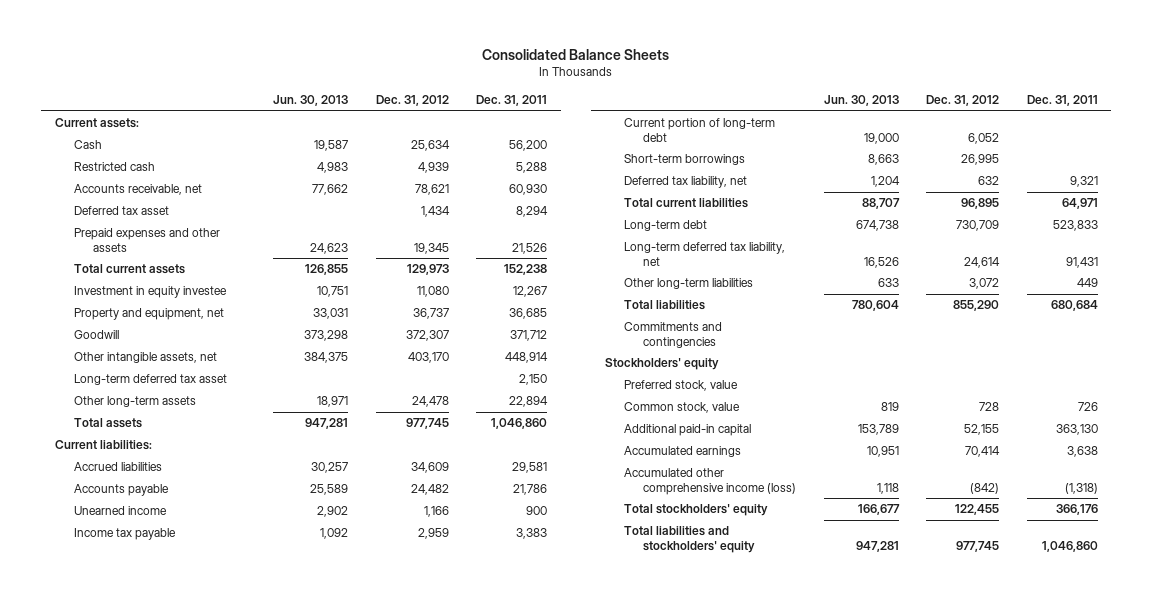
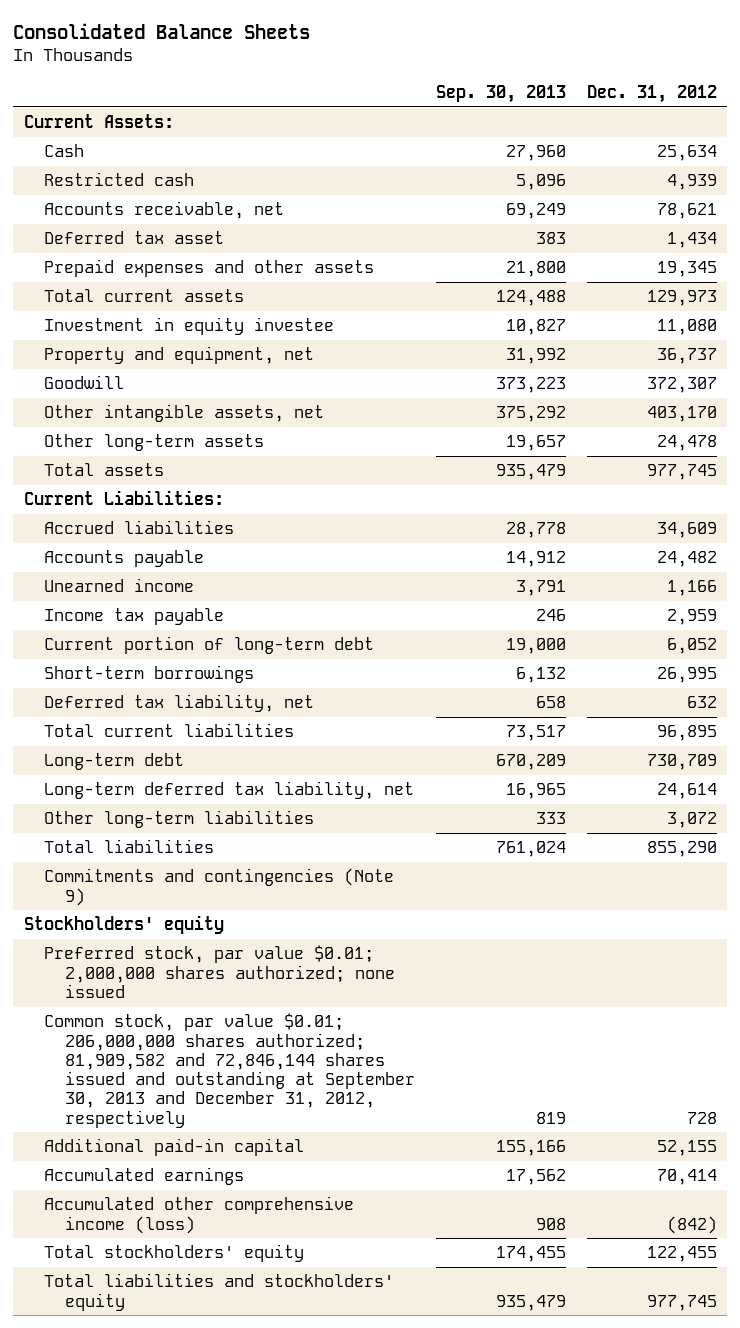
[273,94,349,106] Jun. 30, 2013 -> none
[476,94,548,106] Dec. 31, 2011 -> none
none -> [435,84,566,103] Sep. 30, 2013
[54,118,139,129] Current assets: -> [23,114,174,129] Current Assets:
[73,374,227,386] Long-term deferred tax asset -> none
[54,440,152,451] Current liabilities: -> [23,490,224,506] Current Liabilities:
[624,322,723,348] Commitments and contingencies -> [44,868,395,906] Commitments and contingencies (Note 9)
[624,380,739,392] Preferred stock, value -> [44,945,395,998] Preferred stock, par value $0.01; 2,000,000 shares authorized; none issued
[624,402,741,414] Common stock, value -> [44,1013,415,1128] Common stock, par value $0.01; 206,000,000 shares authorized; 81,909,582 and 72,846,144 shares issued and outstanding at September 30, 2013 and December 31, 2012, respectively

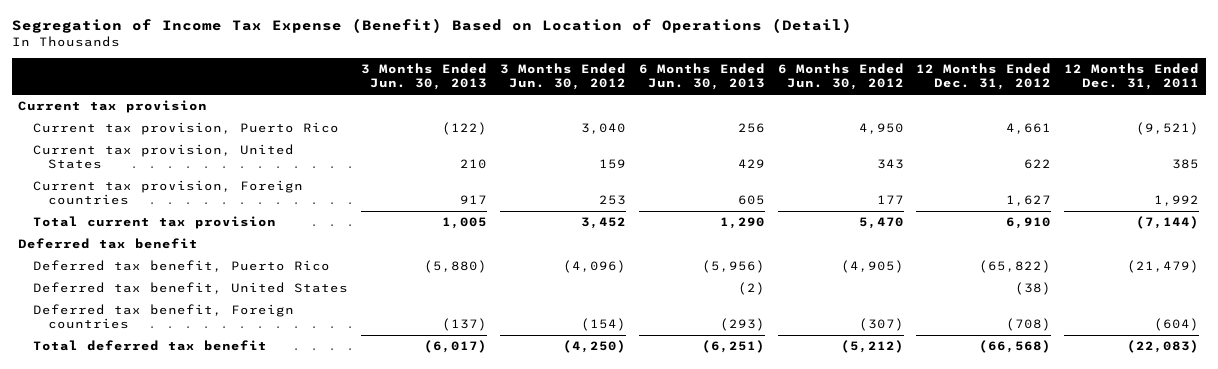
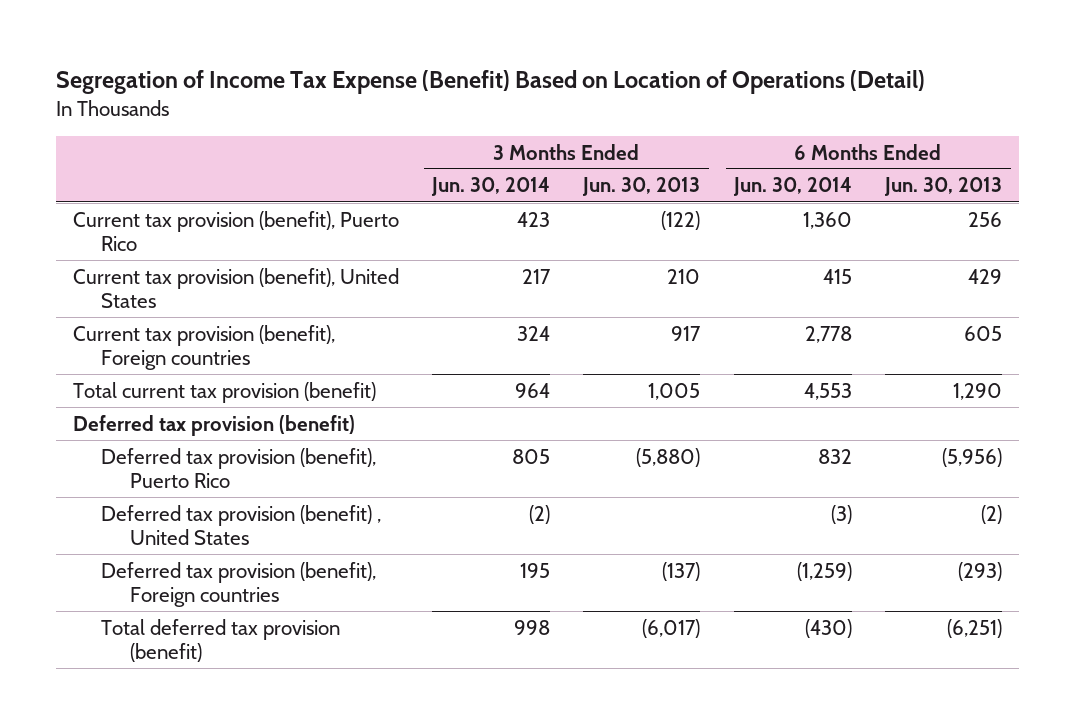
[499,63,626,91] 3 Months Ended Jun. 30, 2012 -> none
[777,63,904,91] 6 Months Ended Jun. 30, 2012 -> none
[916,63,1052,91] 12 Months Ended Dec. 31, 2012 -> none
[1064,63,1200,91] 12 Months Ended Dec. 31, 2011 -> none
none -> [431,177,551,197] Jun. 30, 2014
none -> [732,177,852,197] Jun. 30, 2014
[18,100,208,114] Current tax provision -> none
[33,122,340,136] Current tax provision, Puerto Rico -> [72,210,399,251] Current tax provision (benefit), Puerto Rico
[33,144,295,170] Current tax provision, United States -> [72,267,399,308] Current tax provision (benefit), United States
[33,180,304,206] Current tax provision, Foreign countries -> [72,324,335,370] Current tax provision (benefit), Foreign countries
[33,216,277,230] Total current tax provision -> [72,381,376,403] Total current tax provision (benefit)
[18,238,199,250] Deferred tax benefit -> [72,414,355,436] Deferred tax provision (benefit)
[33,260,331,273] Deferred tax benefit, Puerto Rico -> [101,447,377,488] Deferred tax provision (benefit), Puerto Rico
[33,282,349,295] Deferred tax benefit, United States -> [101,504,382,545] Deferred tax provision (benefit) , United States
[33,304,295,330] Deferred tax benefit, Foreign countries -> [101,561,377,607] Deferred tax provision (benefit), Foreign countries
[33,340,268,352] Total deferred tax benefit -> [101,618,341,662] Total deferred tax provision (benefit)

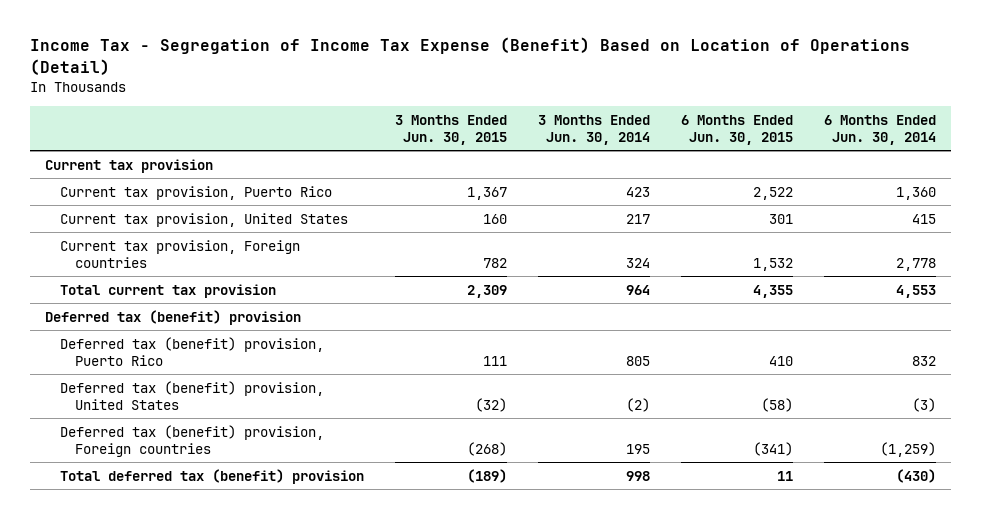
[56,69,926,94] Segregation of Income Tax Expense (Benefit) Based on Location of Operations (Detail) -> [29,37,910,76] Income Tax - Segregation of Income Tax Expense (Benefit) Based on Location of Operations (Detail)
[582,177,701,197] Jun. 30, 2013 -> none
[884,177,1003,197] Jun. 30, 2013 -> none
none -> [395,114,508,145] 3 Months Ended Jun. 30, 2015
none -> [680,114,793,145] 6 Months Ended Jun. 30, 2015
none -> [45,158,214,173] Current tax provision
[72,210,399,251] Current tax provision (benefit), Puerto Rico -> [60,185,333,200] Current tax provision, Puerto Rico
[72,267,399,308] Current tax provision (benefit), United States -> [60,212,349,227] Current tax provision, United States
[72,324,335,370] Current tax provision (benefit), Foreign countries -> [60,239,301,268] Current tax provision, Foreign countries
[72,381,376,403] Total current tax provision (benefit) -> [60,283,277,298] Total current tax provision
[72,414,355,436] Deferred tax provision (benefit) -> [45,309,302,325] Deferred tax (benefit) provision
[101,447,377,488] Deferred tax provision (benefit), Puerto Rico -> [60,336,325,366] Deferred tax (benefit) provision, Puerto Rico
[101,504,382,545] Deferred tax provision (benefit) , United States -> [60,380,325,410] Deferred tax (benefit) provision, United States
[101,561,377,607] Deferred tax provision (benefit), Foreign countries -> [60,424,325,457] Deferred tax (benefit) provision, Foreign countries
[101,618,341,662] Total deferred tax provision (benefit) -> [60,468,365,484] Total deferred tax (benefit) provision

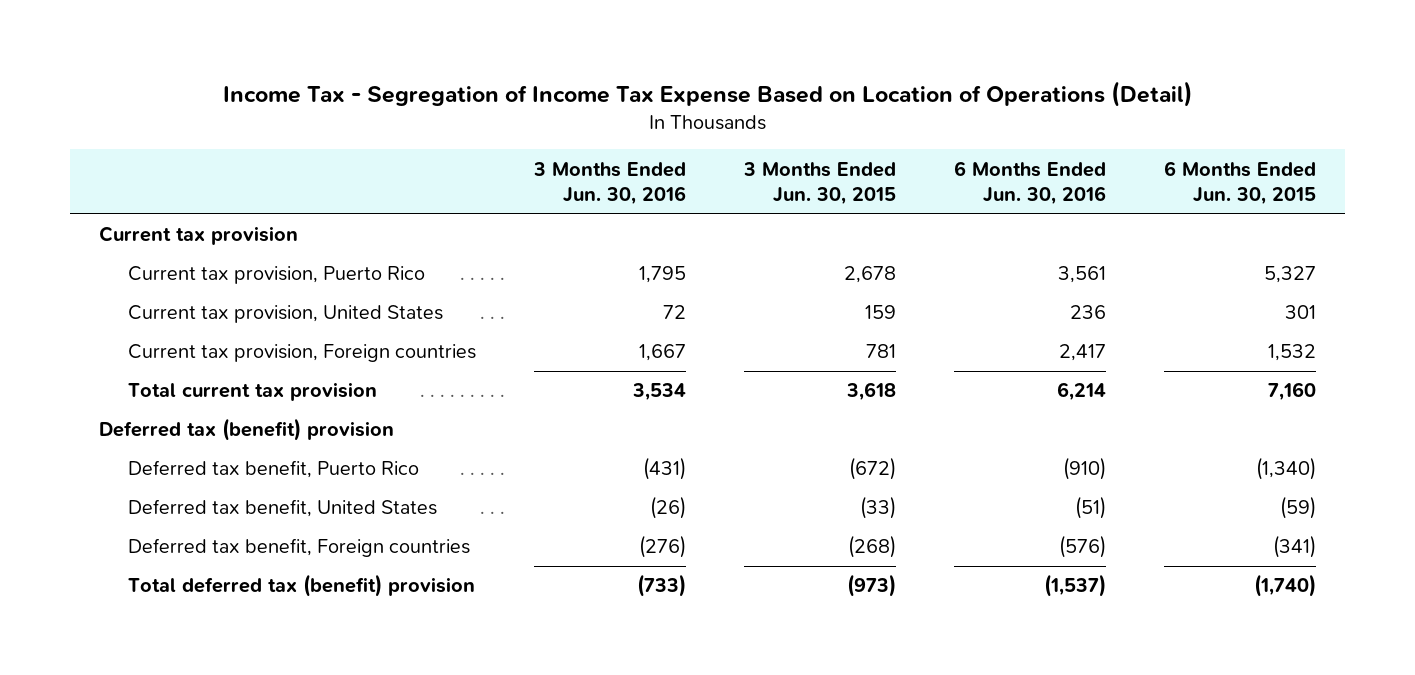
[29,37,910,76] Income Tax - Segregation of Income Tax Expense (Benefit) Based on Location of Operations (Detail) -> [222,80,1193,107] Income Tax - Segregation of Income Tax Expense Based on Location of Operations (Detail)
[537,114,650,145] 3 Months Ended Jun. 30, 2014 -> none
[823,114,936,145] 6 Months Ended Jun. 30, 2014 -> none
none -> [533,161,687,205] 3 Months Ended Jun. 30, 2016
none -> [953,160,1106,205] 6 Months Ended Jun. 30, 2016
[467,186,508,200] 1,367 -> [843,266,896,284] 2,678
[752,186,793,200] 2,522 -> [1263,266,1316,284] 5,327
[483,213,508,224] 160 -> [864,305,896,320] 159
[483,257,508,268] 782 -> [865,344,896,359] 781
[467,284,508,298] 2,309 -> [845,382,896,402] 3,618
[752,284,793,298] 4,355 -> [1267,382,1316,402] 7,160
[60,336,325,366] Deferred tax (benefit) provision, Puerto Rico -> [128,460,420,479] Deferred tax benefit, Puerto Rico
[483,355,508,366] 111 -> [848,457,896,481] (672)
[768,355,793,366] 410 -> [1255,457,1316,481] (1,340)
[60,380,325,410] Deferred tax (benefit) provision, United States -> [128,499,438,518] Deferred tax benefit, United States
[475,397,508,412] (32) -> [859,496,896,520] (33)
[760,397,793,412] (58) -> [1279,496,1316,520] (59)
[60,424,325,457] Deferred tax (benefit) provision, Foreign countries -> [128,538,471,558] Deferred tax benefit, Foreign countries
[467,468,508,483] (189) -> [846,574,896,598] (973)
[776,470,793,481] 11 -> [1253,574,1316,598] (1,740)

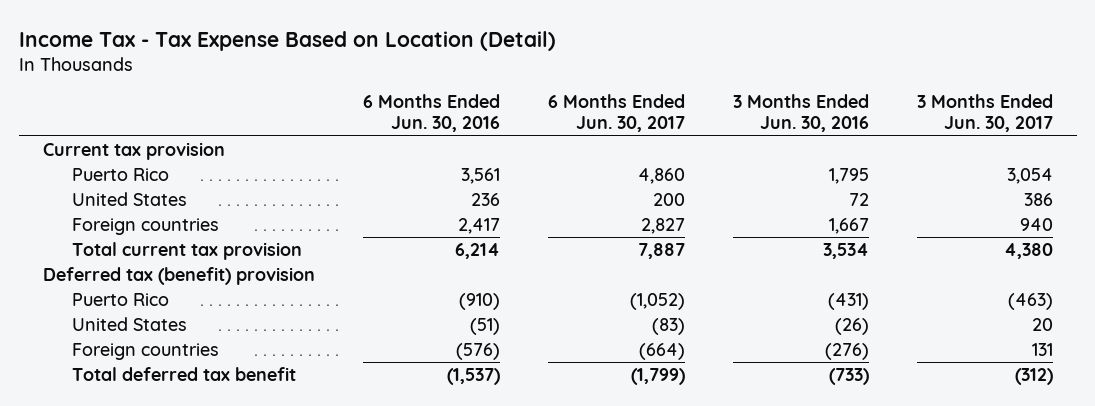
[222,80,1193,107] Income Tax - Segregation of Income Tax Expense Based on Location of Operations (Detail) -> [18,30,556,51] Income Tax - Tax Expense Based on Location (Detail)
[742,161,896,205] 3 Months Ended Jun. 30, 2015 -> none
[1163,160,1316,205] 6 Months Ended Jun. 30, 2015 -> none
none -> [547,94,685,133] 6 Months Ended Jun. 30, 2017
none -> [916,94,1053,133] 3 Months Ended Jun. 30, 2017
[128,266,426,285] Current tax provision, Puerto Rico -> [71,168,169,182] Puerto Rico
[128,305,444,324] Current tax provision, United States -> [71,192,187,207] United States
[128,344,477,363] Current tax provision, Foreign countries -> [71,218,219,236] Foreign countries
[128,460,420,479] Deferred tax benefit, Puerto Rico -> [71,293,169,307] Puerto Rico
[128,499,438,518] Deferred tax benefit, United States -> [71,317,187,332] United States
[128,538,471,558] Deferred tax benefit, Foreign countries -> [71,343,219,361] Foreign countries
[128,574,476,598] Total deferred tax (benefit) provision -> [71,367,296,382] Total deferred tax benefit

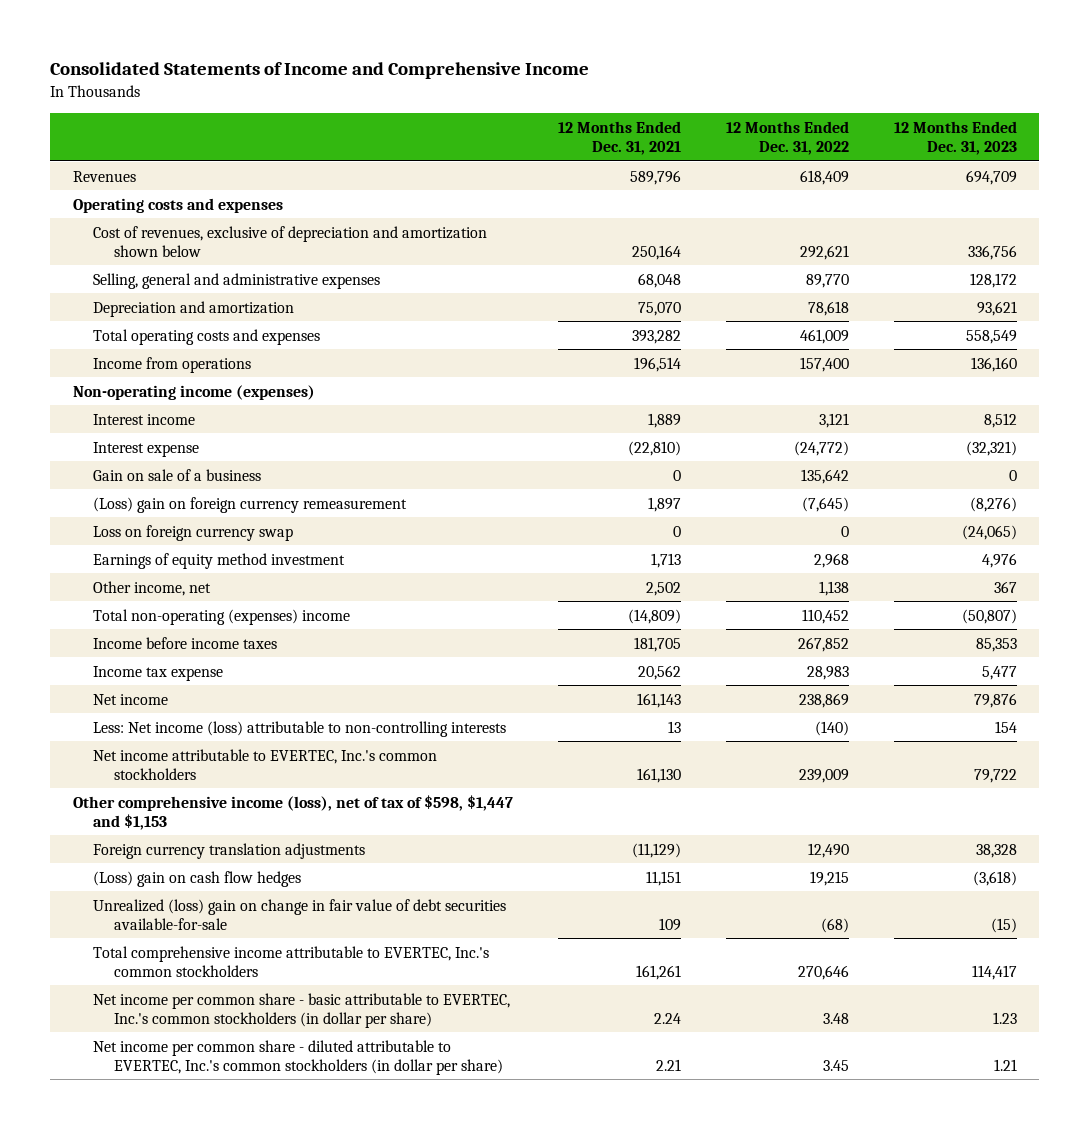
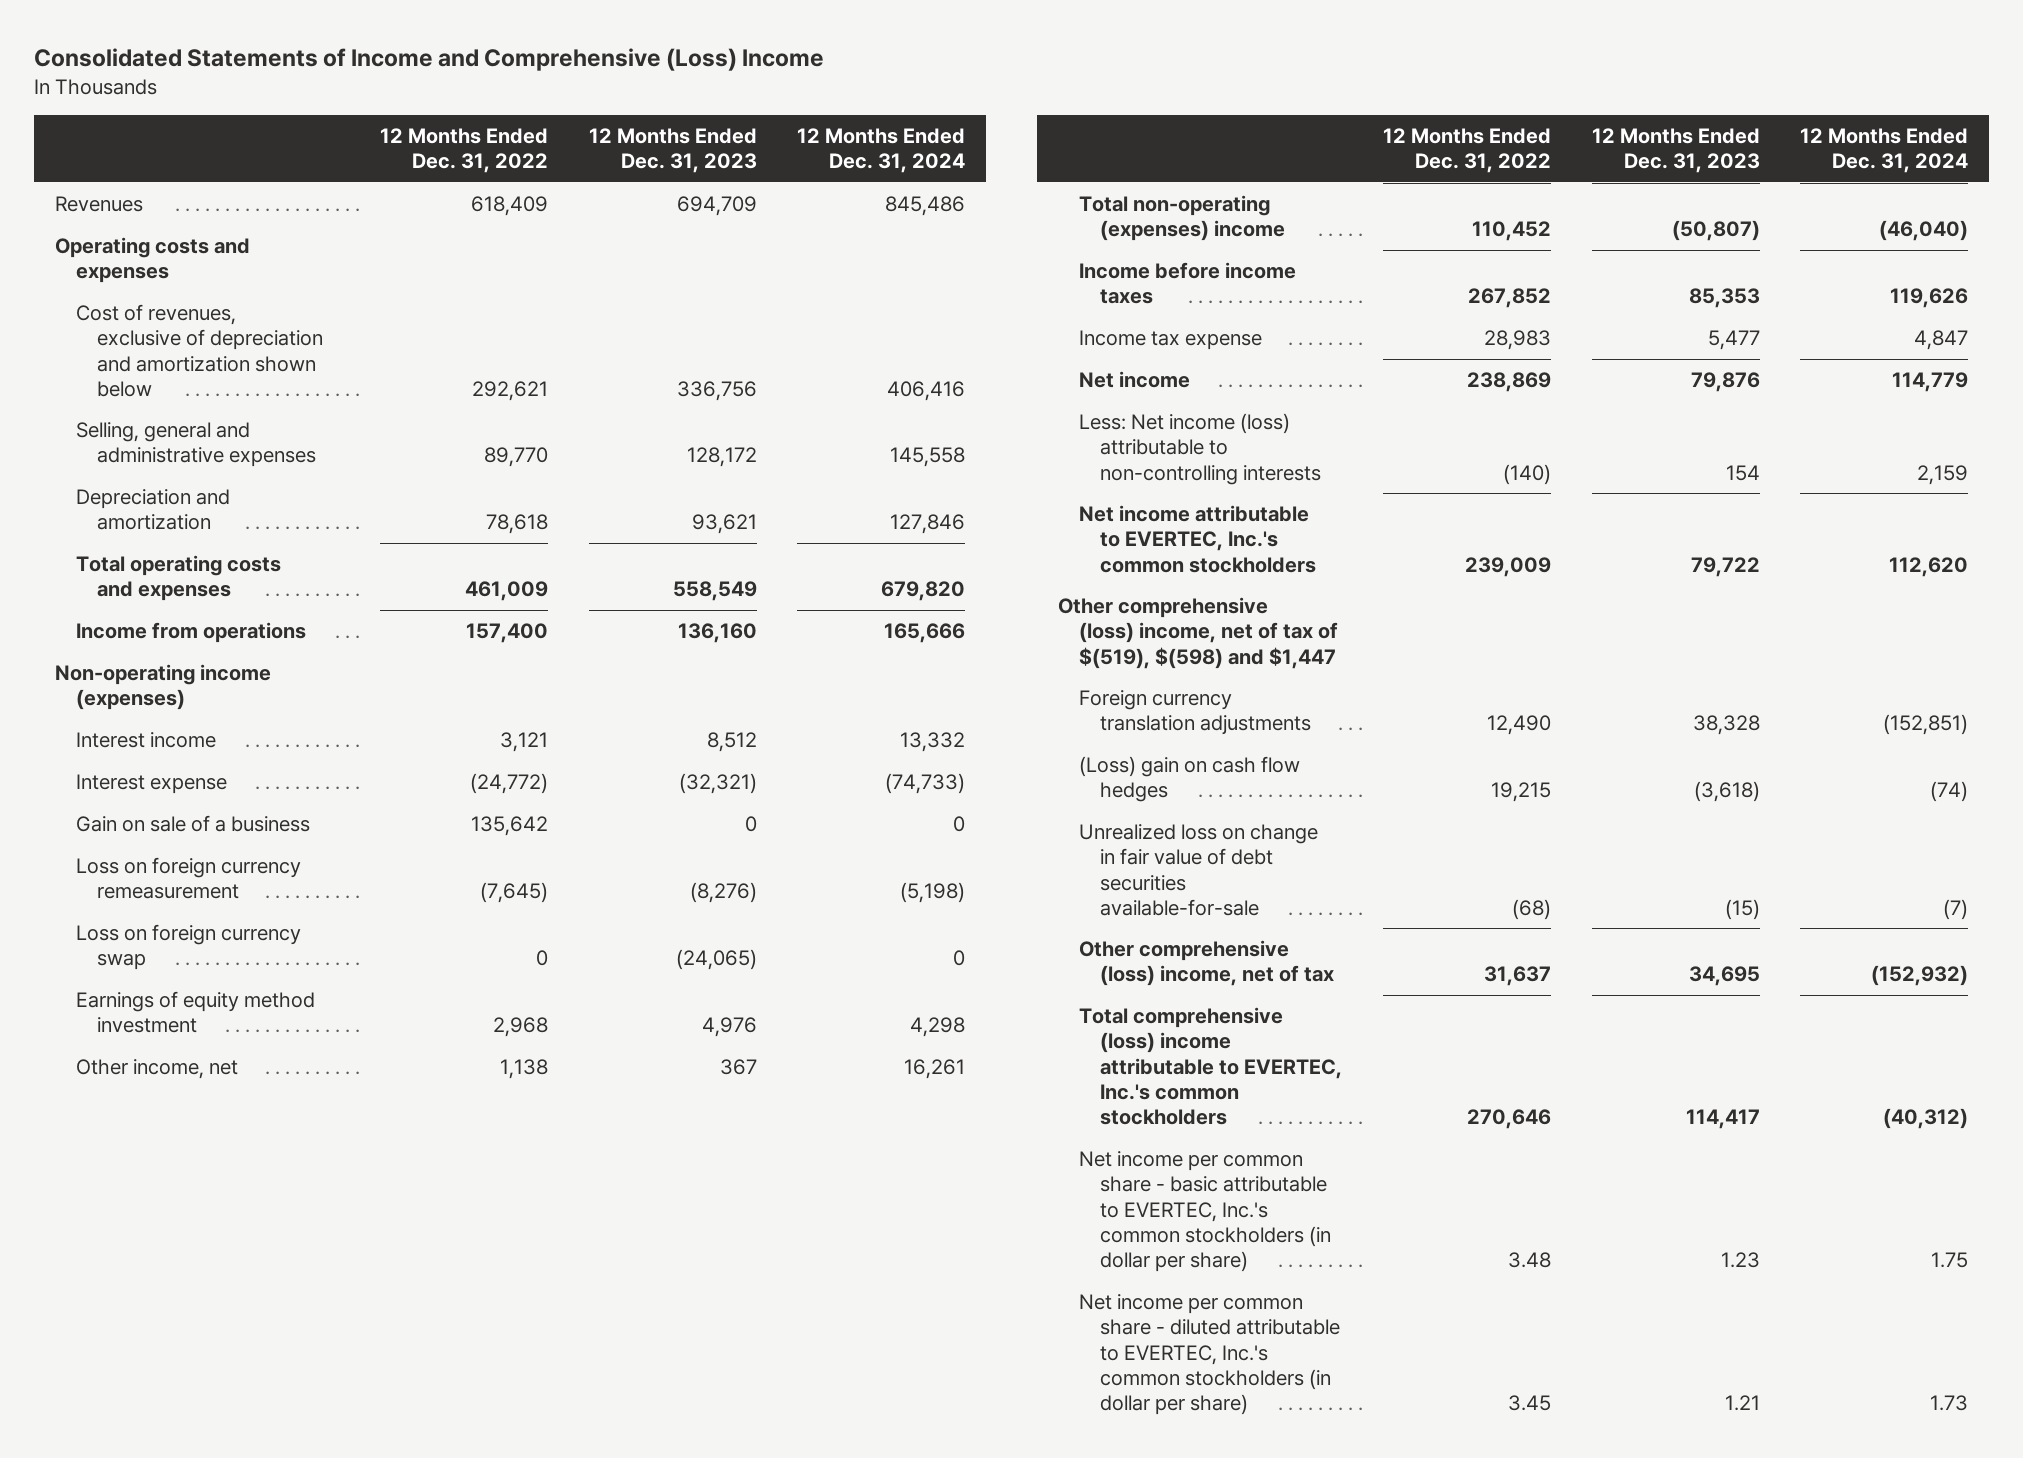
[50,62,590,80] Consolidated Statements of Income and Comprehensive Income -> [34,48,825,72] Consolidated Statements of Income and Comprehensive (Loss) Income
[557,120,681,155] 12 Months Ended Dec. 31, 2021 -> none
none -> [797,127,966,174] 12 Months Ended Dec. 31, 2024
[93,496,408,513] (Loss) gain on foreign currency remeasurement -> [76,857,302,900] Loss on foreign currency remeasurement
[72,794,513,830] Other comprehensive income (loss), net of tax of $598, $1,447 and $1,153 -> [1057,597,1338,669] Other comprehensive (loss) income, net of tax of $(519), $(598) and $1,447
[93,898,507,930] Unrealized (loss) gain on change in fair value of debt securities available-for-sale -> [1078,824,1318,917] Unrealized loss on change in fair value of debt securities available-for-sale
none -> [1078,940,1335,987] Other comprehensive (loss) income, net of tax
[93,945,490,977] Total comprehensive income attributable to EVERTEC, Inc.'s common stockholders -> [1078,1007,1343,1126] Total comprehensive (loss) income attributable to EVERTEC, Inc.'s common stockholders

